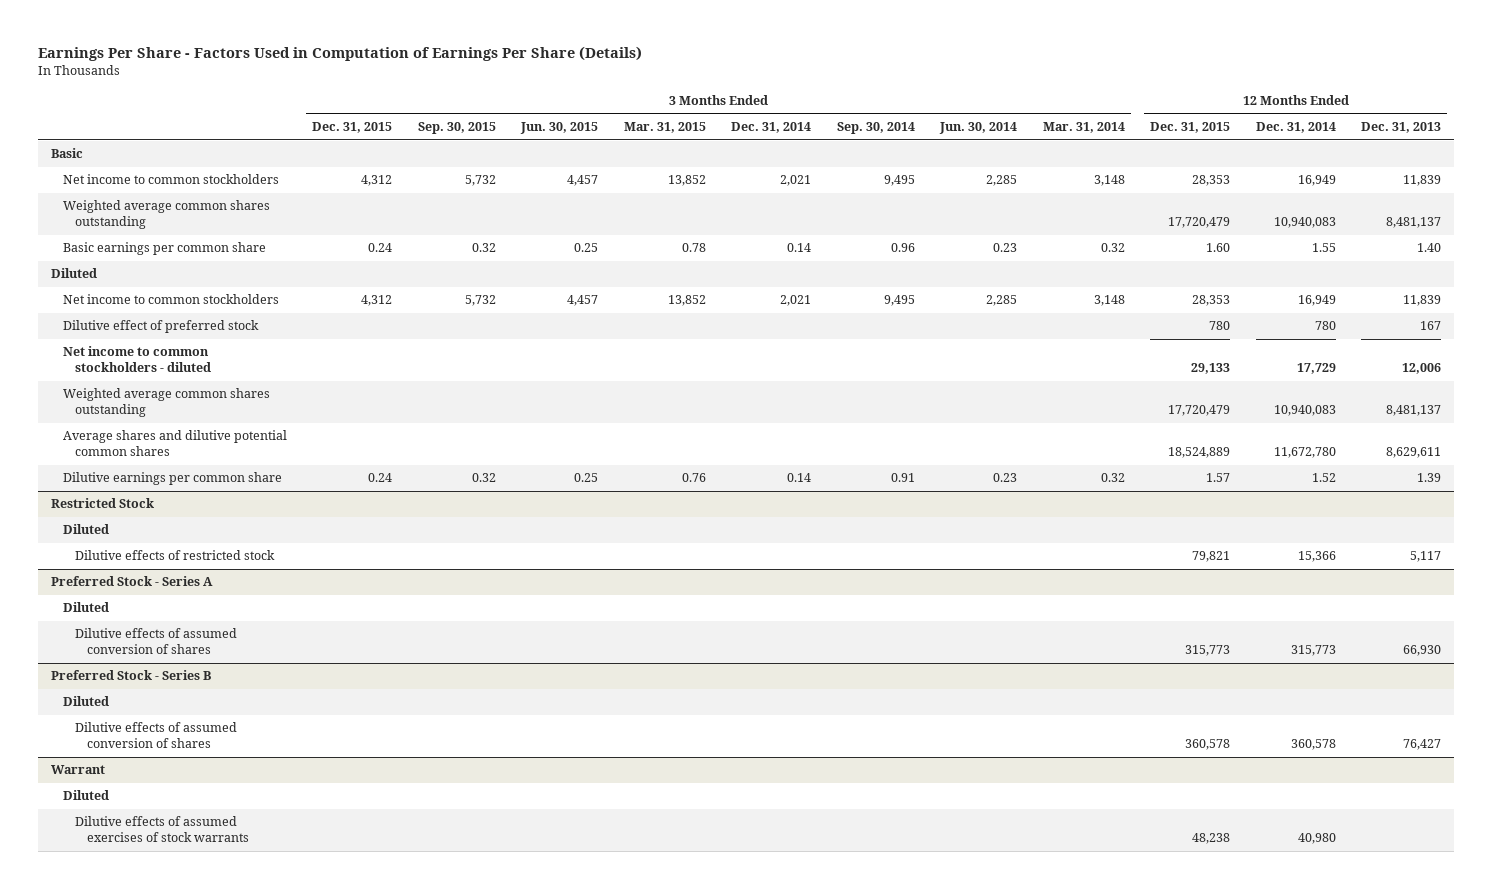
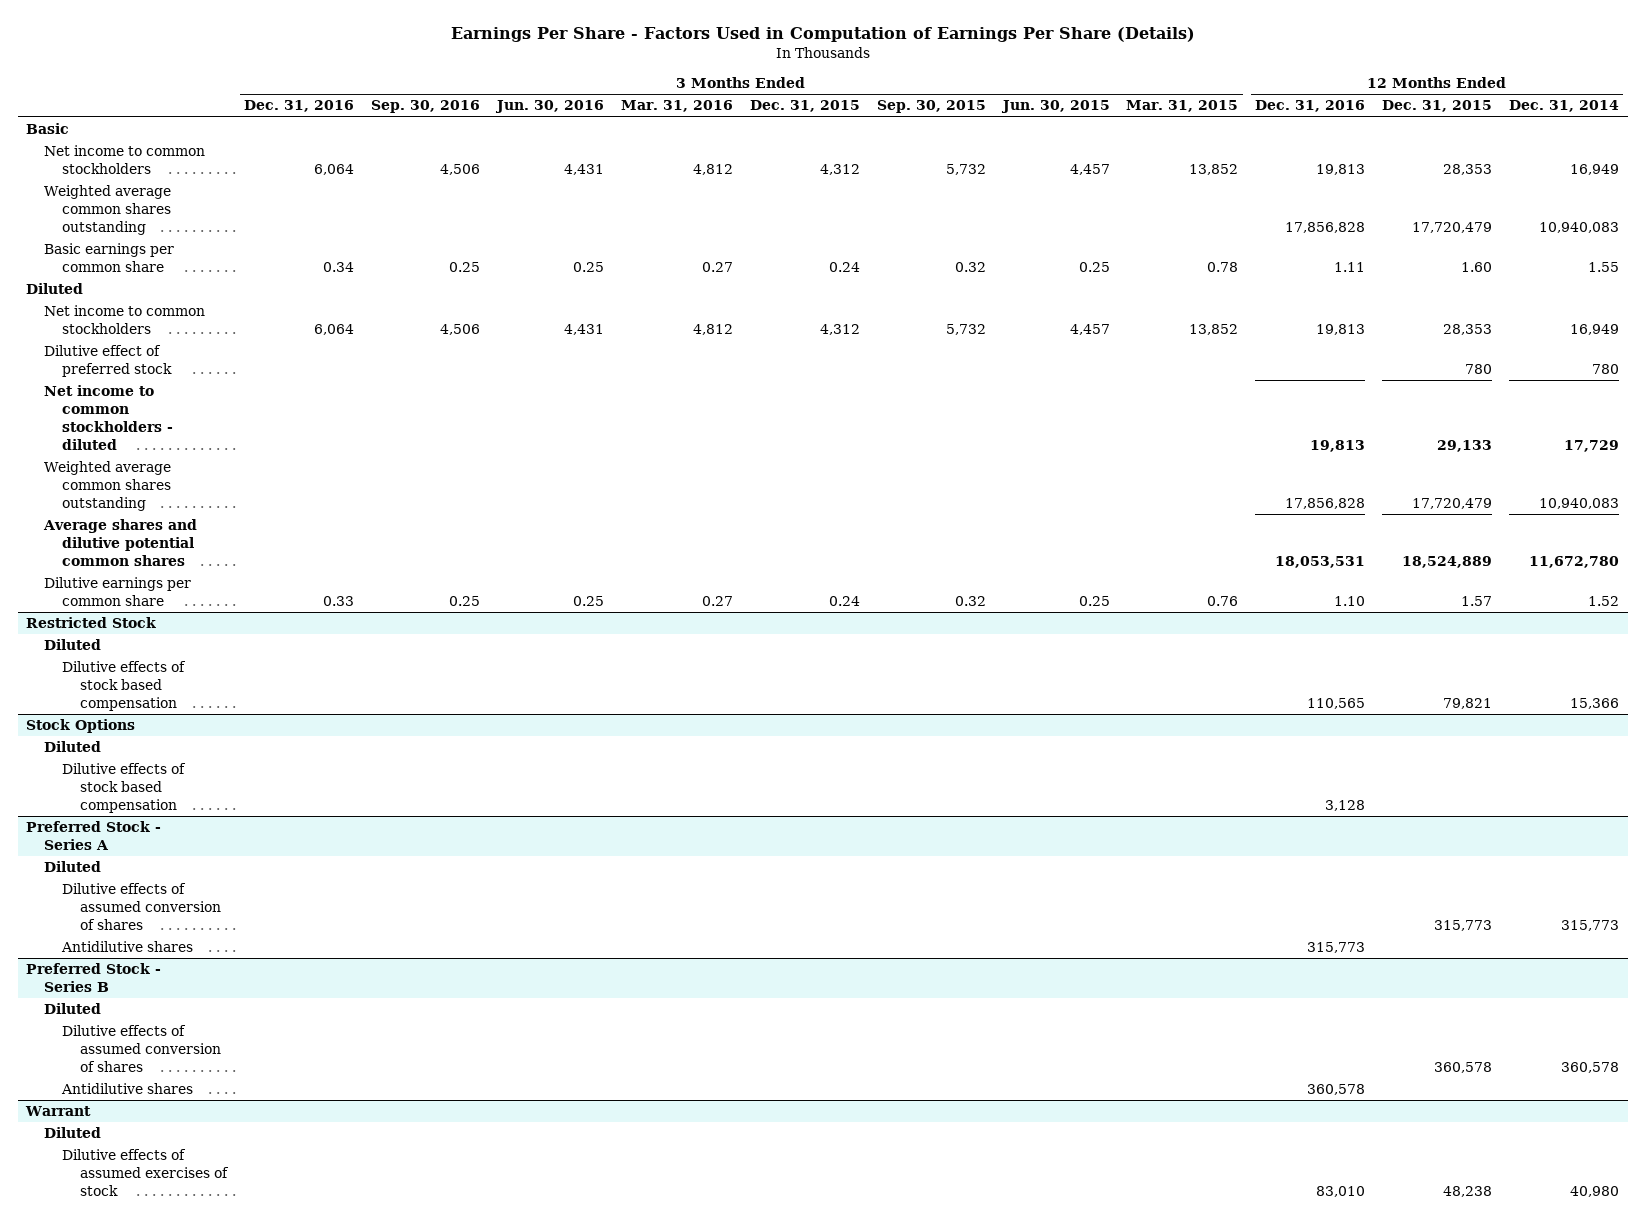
[731,122,812,134] Dec. 31, 2014 -> none
[836,122,915,135] Sep. 30, 2014 -> none
[939,122,1018,135] Jun. 30, 2014 -> none
[1042,122,1125,134] Mar. 31, 2014 -> none
[1360,122,1441,134] Dec. 31, 2013 -> none
none -> [244,100,355,113] Dec. 31, 2016
none -> [371,100,481,114] Sep. 30, 2016
none -> [494,100,604,114] Jun. 30, 2016
none -> [620,100,733,113] Mar. 31, 2016
none -> [1255,100,1366,113] Dec. 31, 2016
[74,550,275,561] Dilutive effects of restricted stock -> [62,661,187,712] Dilutive effects of stock based compensation
none -> [26,719,136,734] Stock Options
none -> [44,741,102,753] Diluted
none -> [62,763,187,814] Dilutive effects of stock based compensation
none -> [61,941,194,953] Antidilutive shares
none -> [61,1083,194,1095] Antidilutive shares
[74,816,249,843] Dilutive effects of assumed exercises of stock warrants -> [62,1149,230,1197] Dilutive effects of assumed exercises of stock

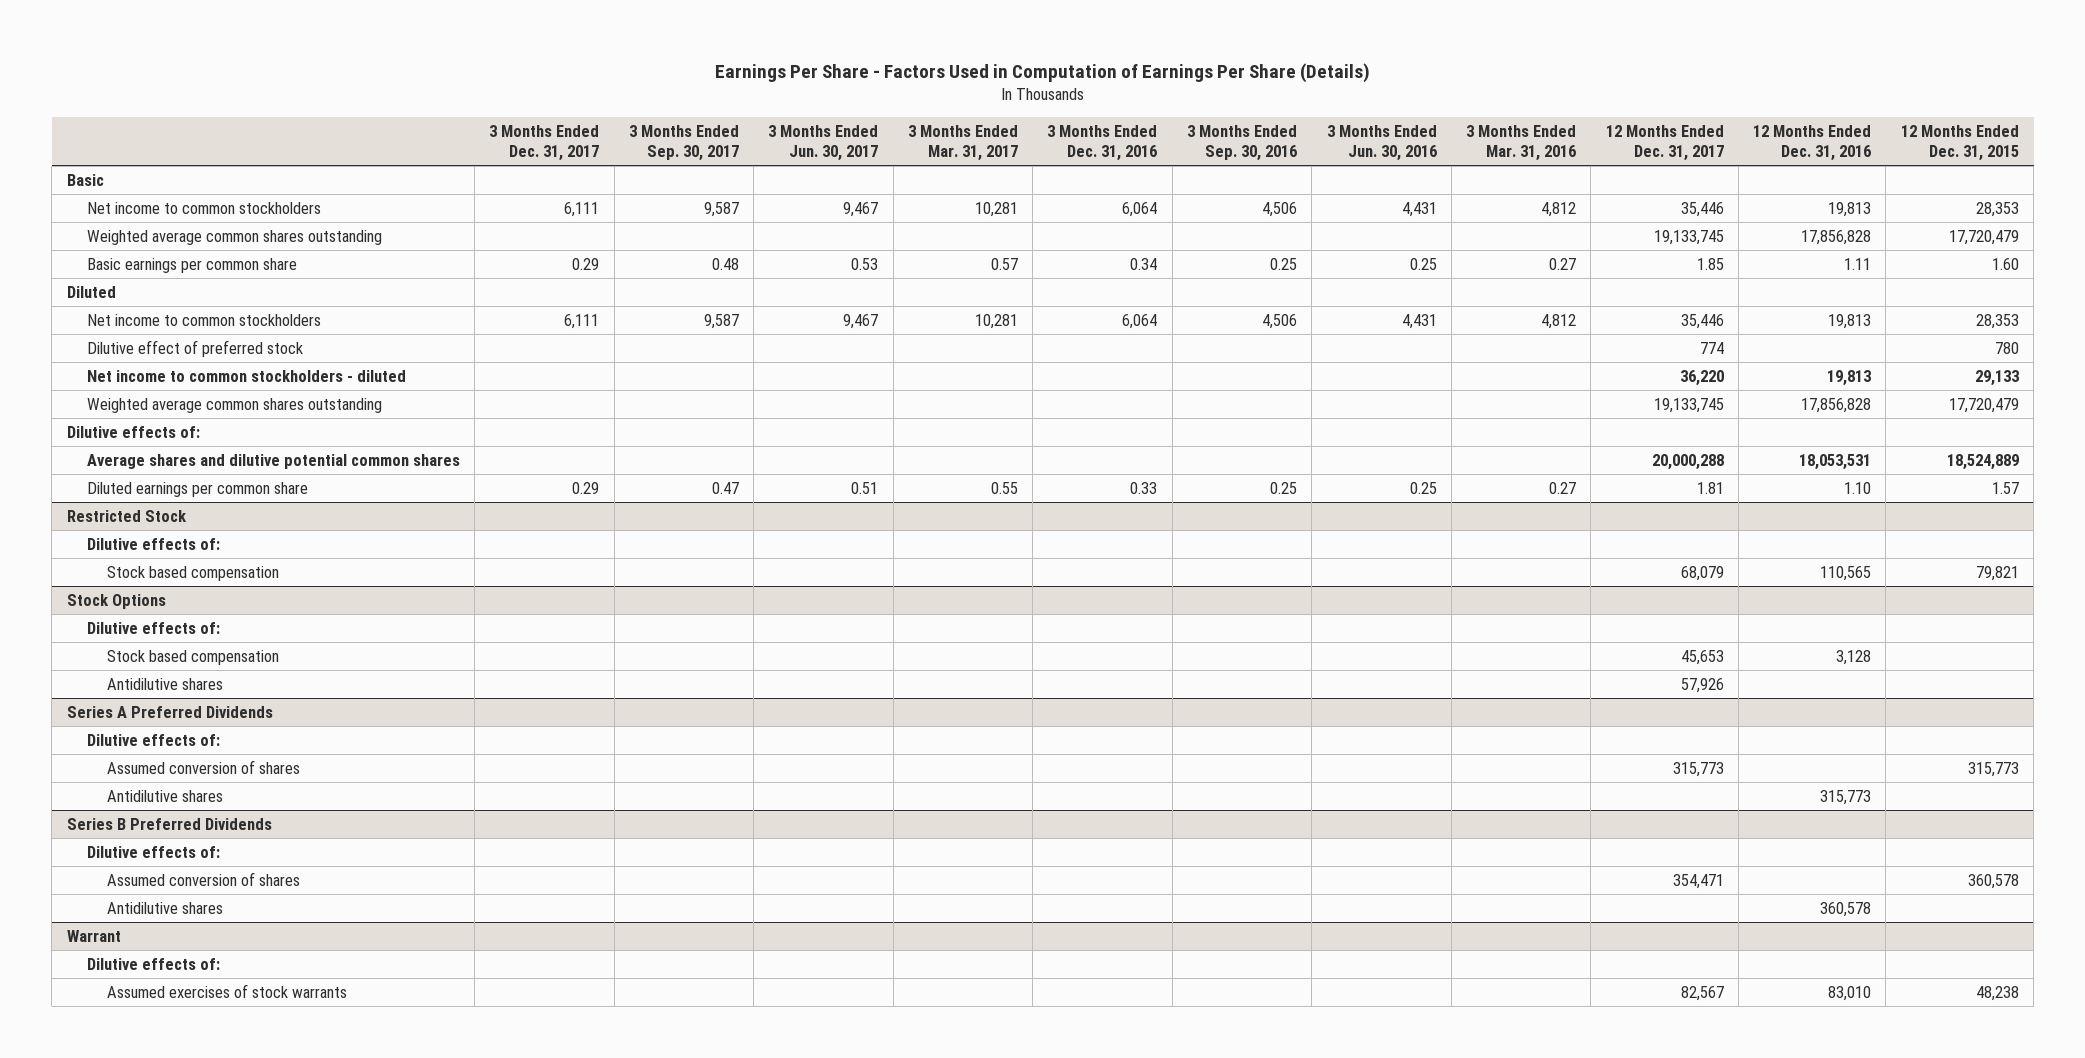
[749,100,860,113] Dec. 31, 2015 -> none
[876,100,986,114] Sep. 30, 2015 -> none
[1000,100,1110,114] Jun. 30, 2015 -> none
[1126,100,1239,113] Mar. 31, 2015 -> none
[1509,100,1620,113] Dec. 31, 2014 -> none
none -> [489,124,600,162] 3 Months Ended Dec. 31, 2017
none -> [628,124,739,162] 3 Months Ended Sep. 30, 2017
none -> [768,124,879,162] 3 Months Ended Jun. 30, 2017
none -> [907,124,1018,162] 3 Months Ended Mar. 31, 2017
none -> [1605,124,1724,162] 12 Months Ended Dec. 31, 2017
none -> [66,425,200,438] Dilutive effects of:
[44,577,192,607] Dilutive earnings per common share -> [86,481,308,497] Diluted earnings per common share
[44,639,102,651] Diluted -> none
none -> [86,537,220,550] Dilutive effects of:
[62,661,187,712] Dilutive effects of stock based compensation -> [106,565,279,581] Stock based compensation
[44,741,102,753] Diluted -> none
[44,861,102,873] Diluted -> none
none -> [86,621,220,634] Dilutive effects of:
[62,763,187,814] Dilutive effects of stock based compensation -> [106,649,279,665] Stock based compensation
none -> [106,677,223,690] Antidilutive shares
[26,821,162,851] Preferred Stock - Series A -> [66,705,273,718] Series A Preferred Dividends
none -> [86,733,220,746] Dilutive effects of:
[62,883,222,931] Dilutive effects of assumed conversion of shares -> [106,759,300,774] Assumed conversion of shares
[44,1003,102,1015] Diluted -> none
[26,963,162,993] Preferred Stock - Series B -> [66,817,272,830] Series B Preferred Dividends
none -> [86,845,220,858] Dilutive effects of:
[62,1025,222,1073] Dilutive effects of assumed conversion of shares -> [106,871,300,886] Assumed conversion of shares
[44,1127,102,1139] Diluted -> none
none -> [86,957,220,970] Dilutive effects of:
[62,1149,230,1197] Dilutive effects of assumed exercises of stock -> [106,983,347,998] Assumed exercises of stock warrants

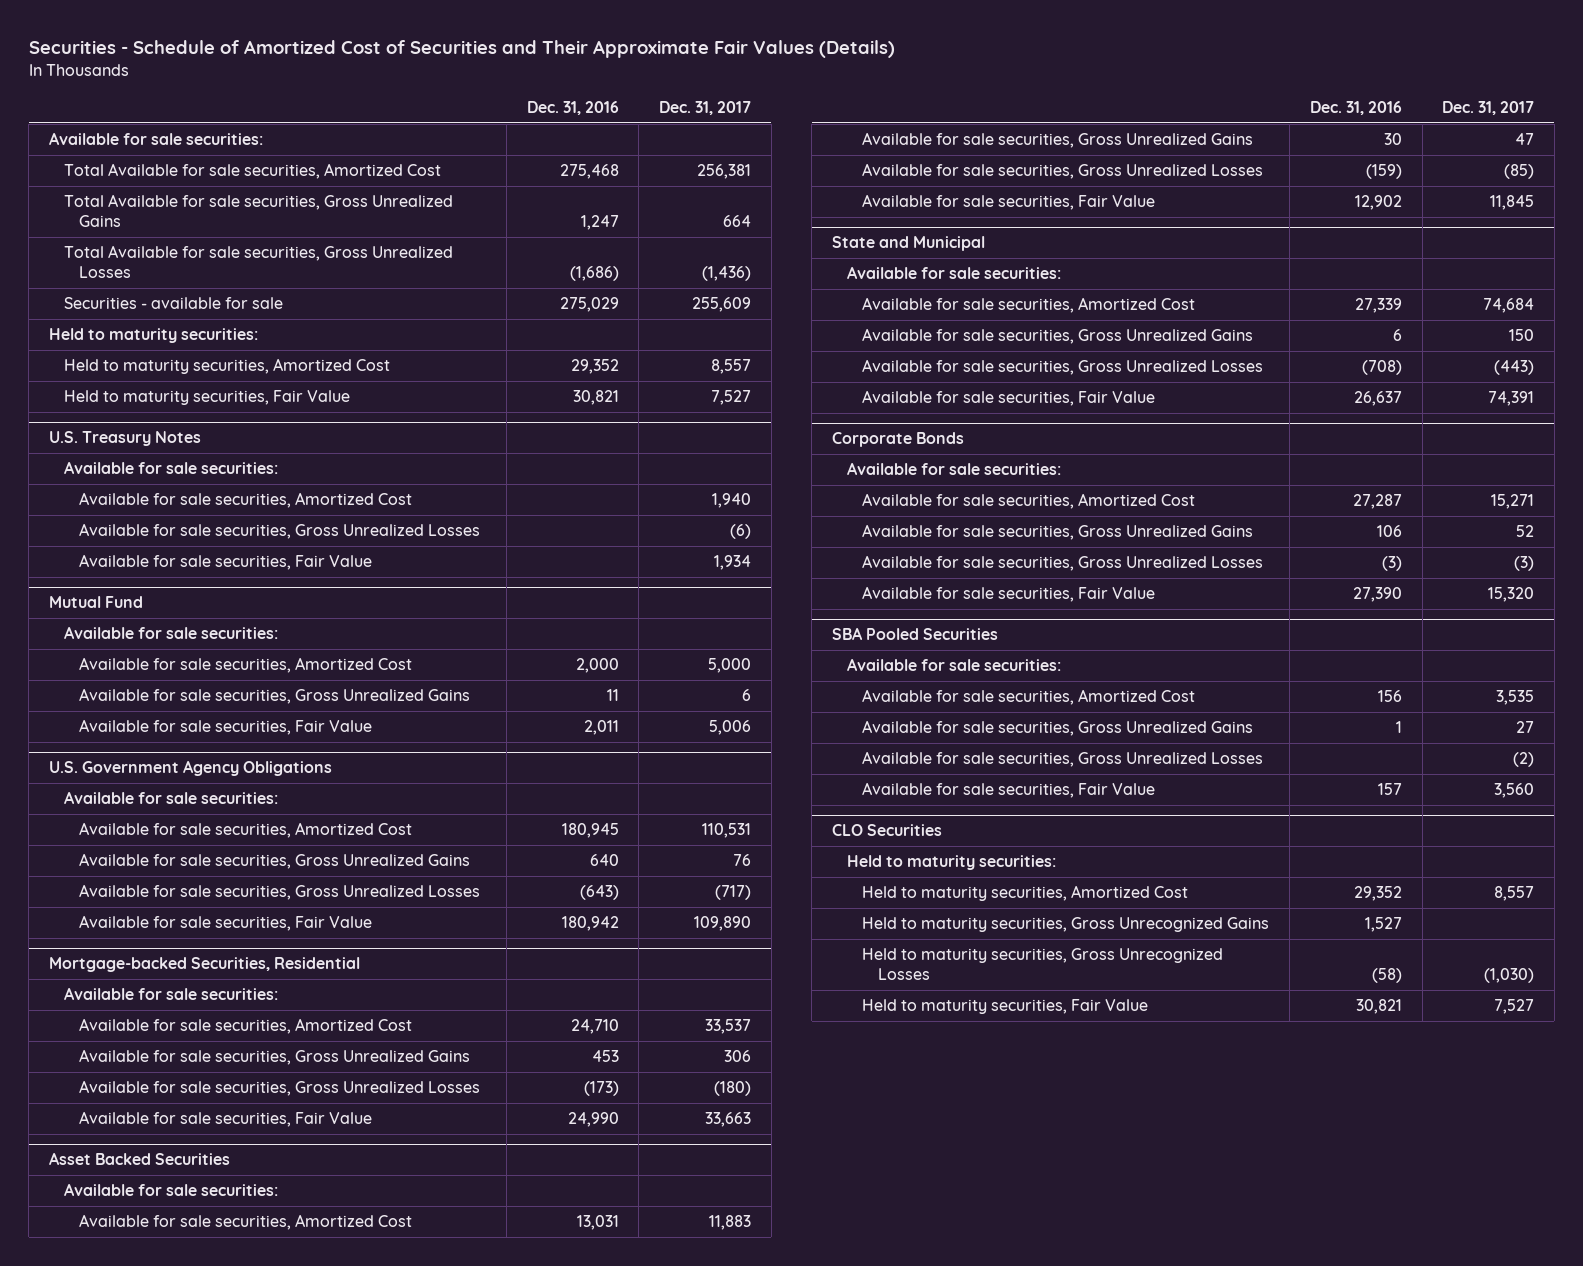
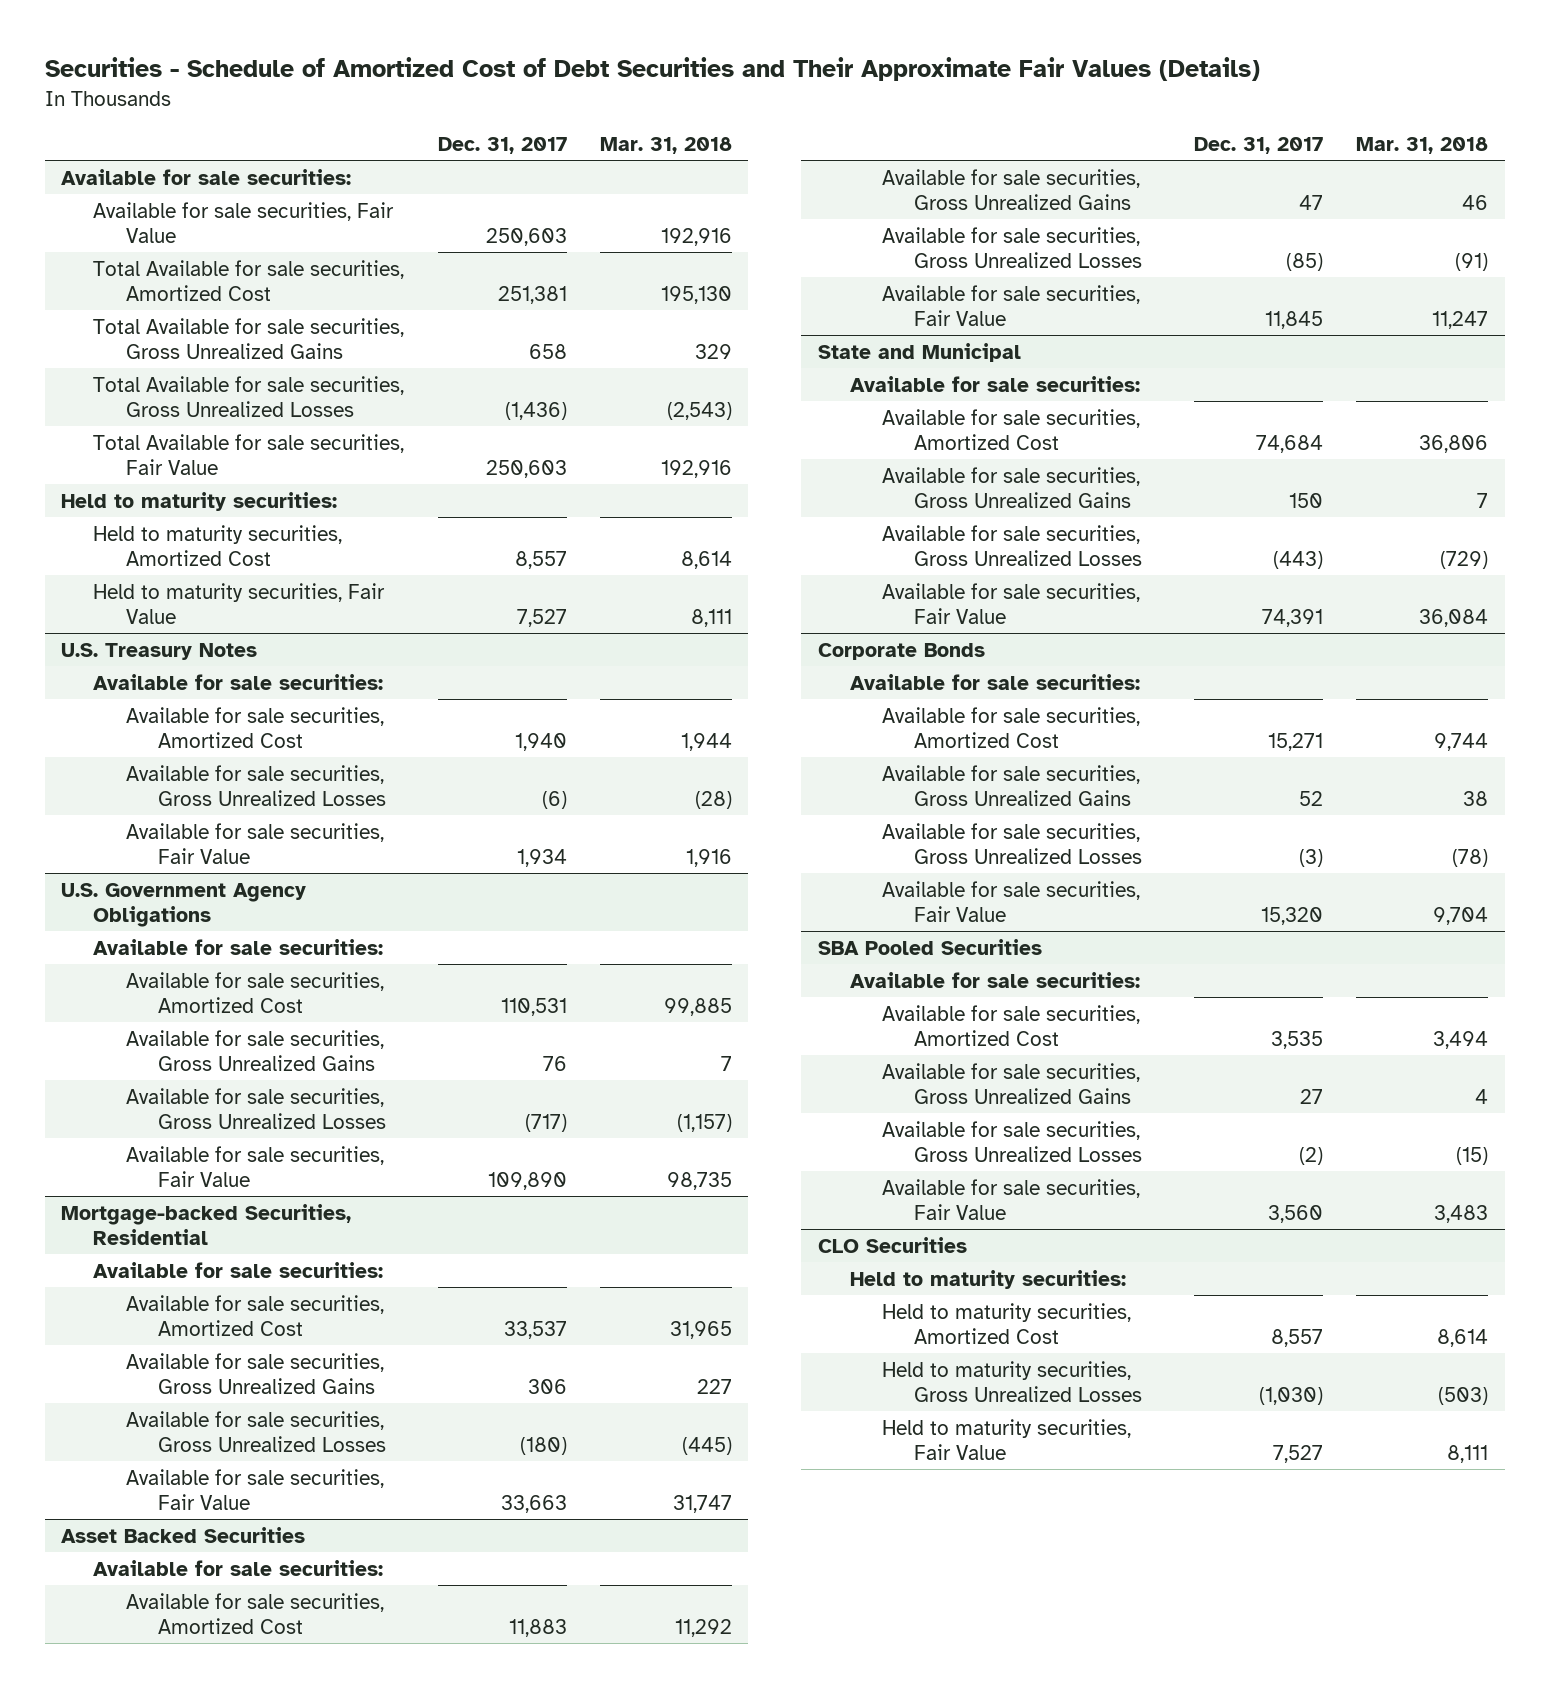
[28,39,895,58] Securities - Schedule of Amortized Cost of Securities and Their Approximate Fair Values (Details) -> [44,57,1260,82] Securities - Schedule of Amortized Cost of Debt Securities and Their Approximate Fair Values (Details)
[526,101,619,116] Dec. 31, 2016 -> none
none -> [599,137,732,155] Mar. 31, 2018
none -> [93,201,395,243] Available for sale securities, Fair Value
[697,164,752,180] 256,381 -> [497,285,567,304] 251,381
[723,215,752,228] 664 -> [528,343,567,359] 658
[64,297,284,310] Securities - available for sale -> [93,433,405,475] Total Available for sale securities, Fair Value
[692,297,752,313] 255,609 -> [485,459,567,478] 250,603
[48,596,143,609] Mutual Fund -> none
[64,626,279,640] Available for sale securities: -> none
[79,657,413,674] Available for sale securities, Amortized Cost -> none
[79,688,471,705] Available for sale securities, Gross Unrealized Gains -> none
[79,719,373,736] Available for sale securities, Fair Value -> none
[862,917,1270,933] Held to maturity securities, Gross Unrecognized Gains -> none
[862,948,1224,981] Held to maturity securities, Gross Unrecognized Losses -> [882,1360,1143,1402] Held to maturity securities, Gross Unrealized Losses

